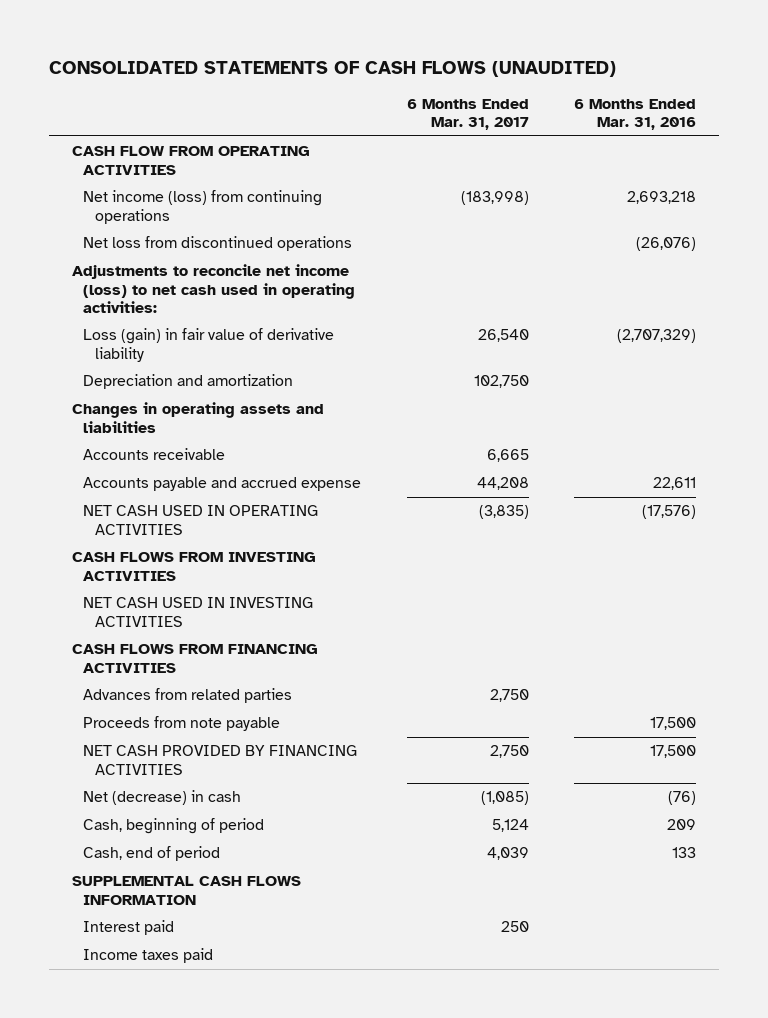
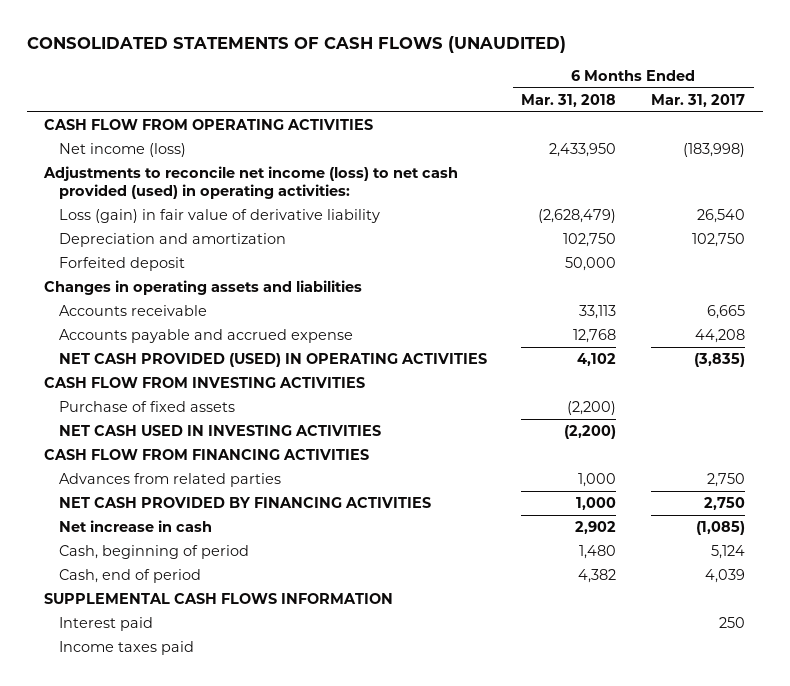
[574,98,697,131] 6 Months Ended Mar. 31, 2016 -> none
none -> [521,93,617,107] Mar. 31, 2018
[83,236,353,252] Net loss from discontinued operations -> none
[83,190,323,224] Net income (loss) from continuing operations -> [58,143,186,158] Net income (loss)
[71,264,356,313] Adjustments to reconcile net income (loss) to net cash used in operating activities: -> [43,166,459,200] Adjustments to reconcile net income (loss) to net cash provided (used) in operating activities:
none -> [58,257,185,272] Forfeited deposit
[83,505,319,535] NET CASH USED IN OPERATING ACTIVITIES -> [58,353,487,368] NET CASH PROVIDED (USED) IN OPERATING ACTIVITIES
[71,552,316,581] CASH FLOWS FROM INVESTING ACTIVITIES -> [44,377,366,389] CASH FLOW FROM INVESTING ACTIVITIES
none -> [58,401,235,413] Purchase of fixed assets
[71,644,318,673] CASH FLOWS FROM FINANCING ACTIVITIES -> [44,449,370,461] CASH FLOW FROM FINANCING ACTIVITIES
[83,716,281,732] Proceeds from note payable -> none
[83,790,242,806] Net (decrease) in cash -> [58,520,212,533] Net increase in cash

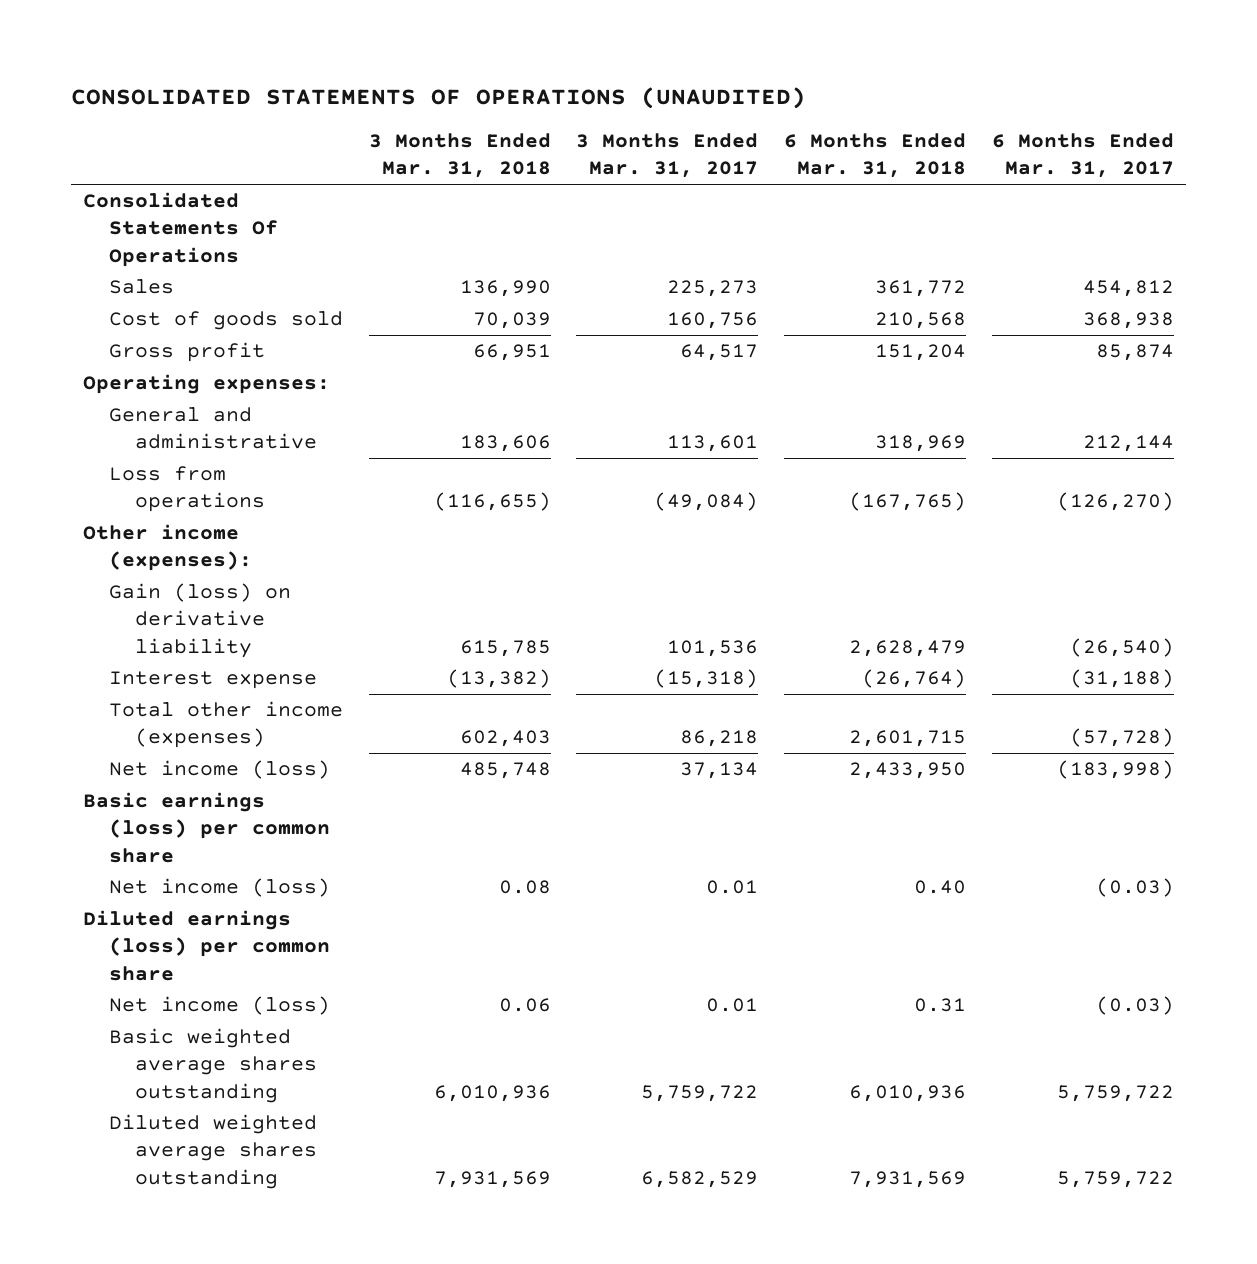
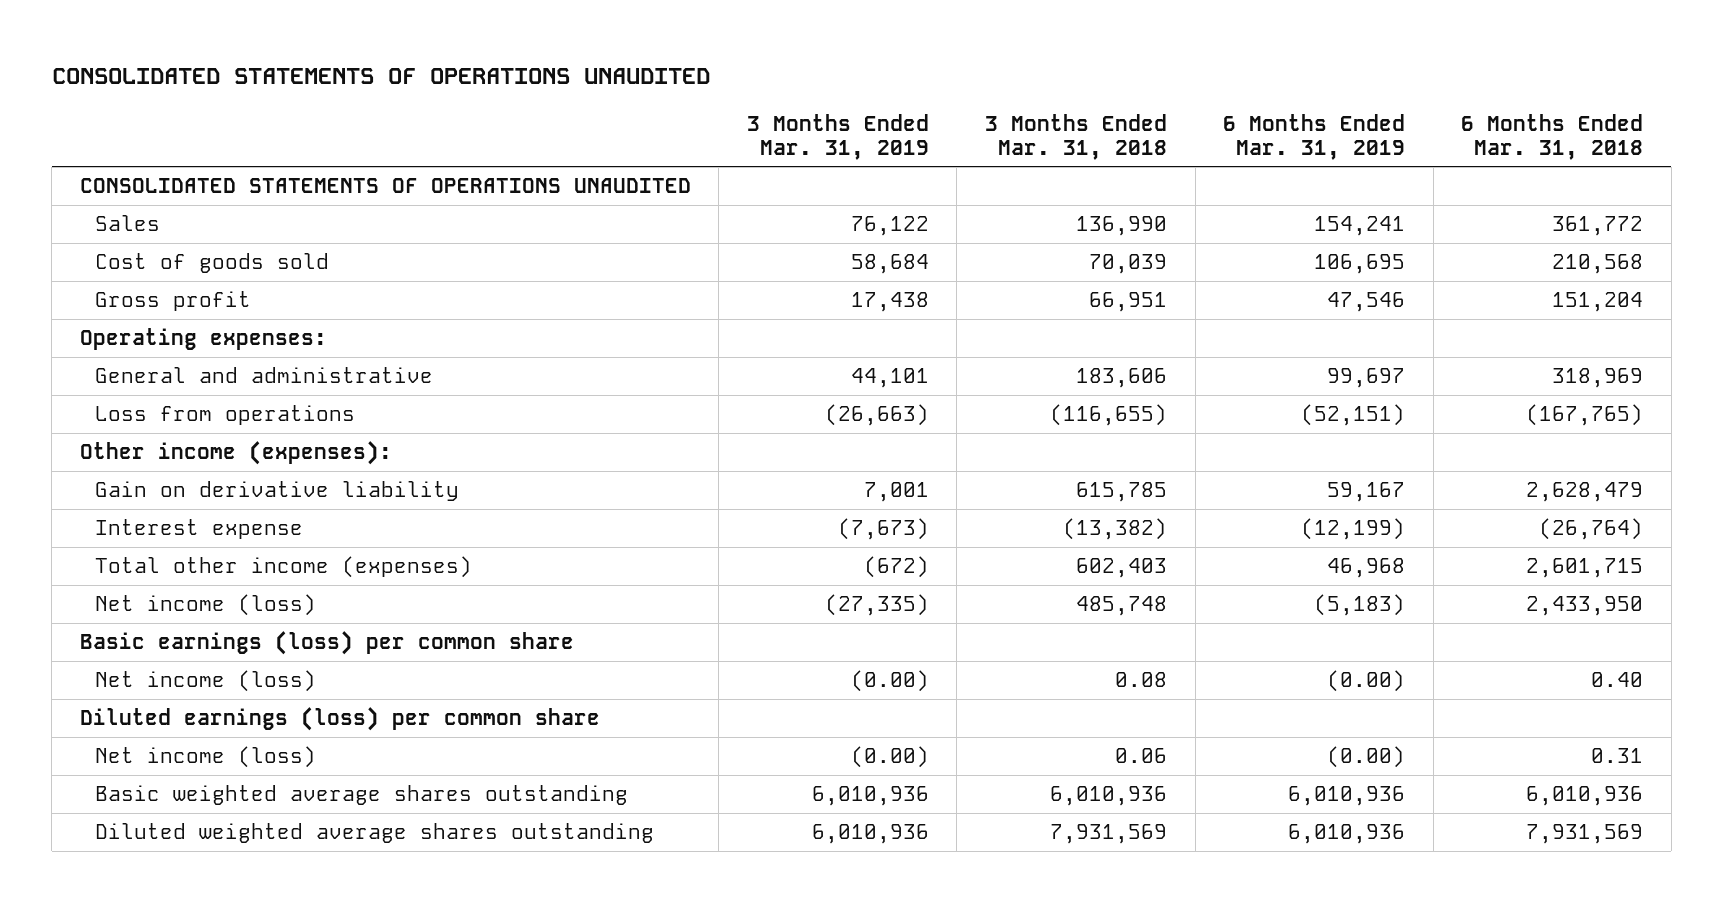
[70,86,806,109] CONSOLIDATED STATEMENTS OF OPERATIONS (UNAUDITED) -> [51,67,710,84] CONSOLIDATED STATEMENTS OF OPERATIONS UNAUDITED
[576,133,759,179] 3 Months Ended Mar. 31, 2017 -> none
[991,133,1174,179] 6 Months Ended Mar. 31, 2017 -> none
none -> [746,113,929,160] 3 Months Ended Mar. 31, 2019
none -> [1223,113,1406,160] 6 Months Ended Mar. 31, 2019
[83,192,279,267] Consolidated Statements Of Operations -> [79,178,691,194] CONSOLIDATED STATEMENTS OF OPERATIONS UNAUDITED
[109,583,292,658] Gain (loss) on derivative liability -> [94,481,459,502] Gain on derivative liability

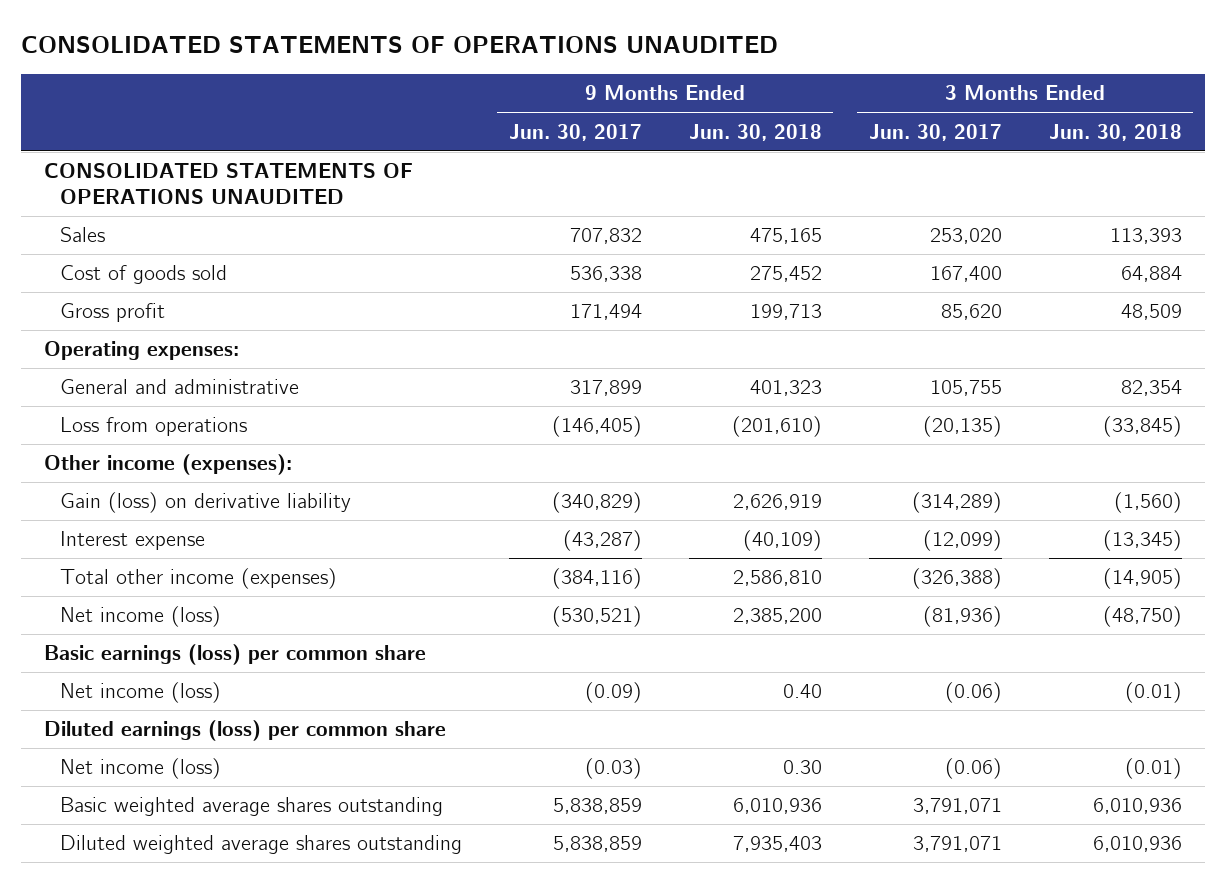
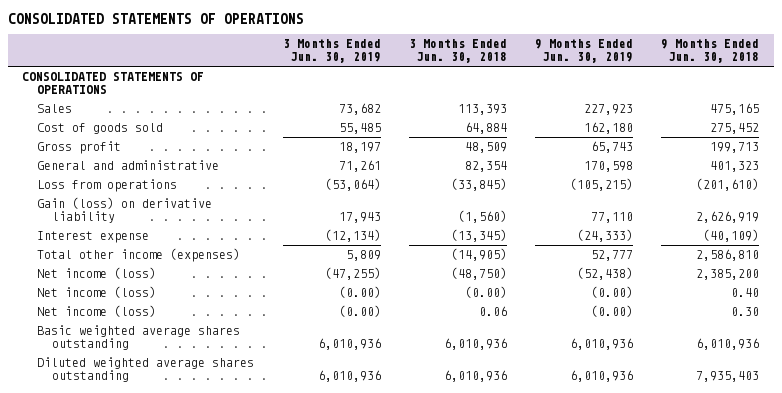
[20,36,778,55] CONSOLIDATED STATEMENTS OF OPERATIONS UNAUDITED -> [8,12,305,24] CONSOLIDATED STATEMENTS OF OPERATIONS
[508,123,642,141] Jun. 30, 2017 -> none
[868,123,1002,141] Jun. 30, 2017 -> none
none -> [282,39,381,63] 3 Months Ended Jun. 30, 2019
none -> [535,39,634,63] 9 Months Ended Jun. 30, 2019
[44,163,414,205] CONSOLIDATED STATEMENTS OF OPERATIONS UNAUDITED -> [22,72,205,95] CONSOLIDATED STATEMENTS OF OPERATIONS
[44,341,240,361] Operating expenses: -> none
[44,454,293,476] Other income (expenses): -> none
[44,644,427,666] Basic earnings (loss) per common share -> none
[44,720,447,742] Diluted earnings (loss) per common share -> none
[1124,682,1182,704] (0.01) -> [464,286,507,299] (0.00)
[1124,758,1182,780] (0.01) -> [478,306,507,317] 0.06

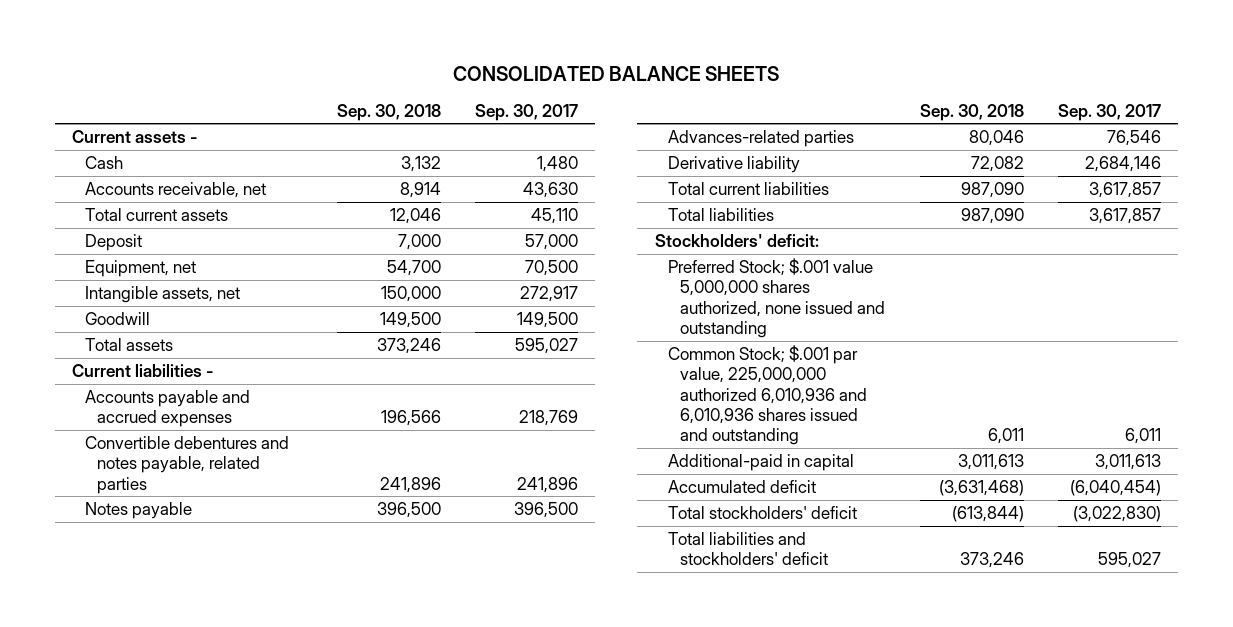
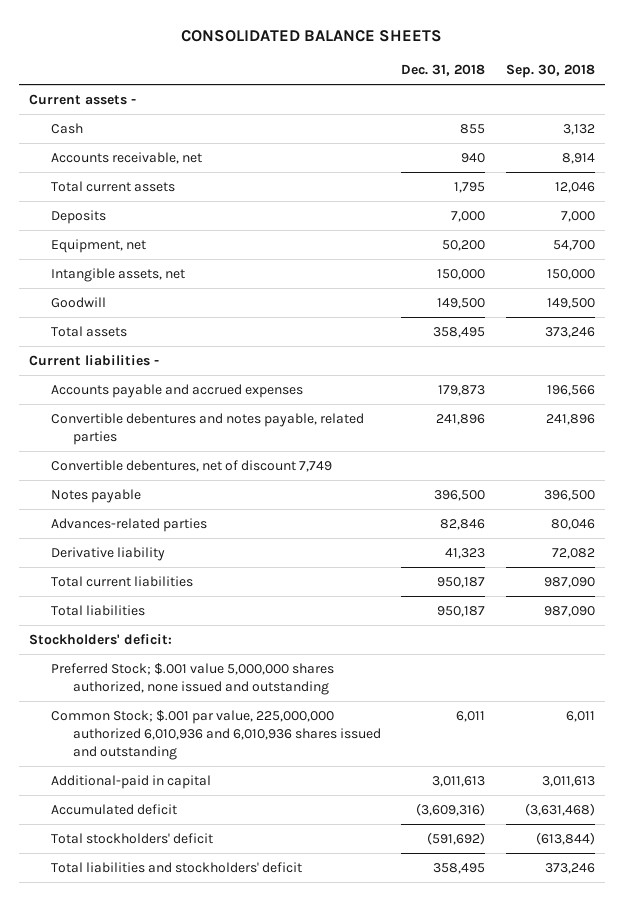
[475,103,579,121] Sep. 30, 2017 -> none
none -> [401,64,486,77] Dec. 31, 2018
[84,234,142,252] Deposit -> [51,209,107,224] Deposits
none -> [51,459,333,472] Convertible debentures, net of discount 7,749

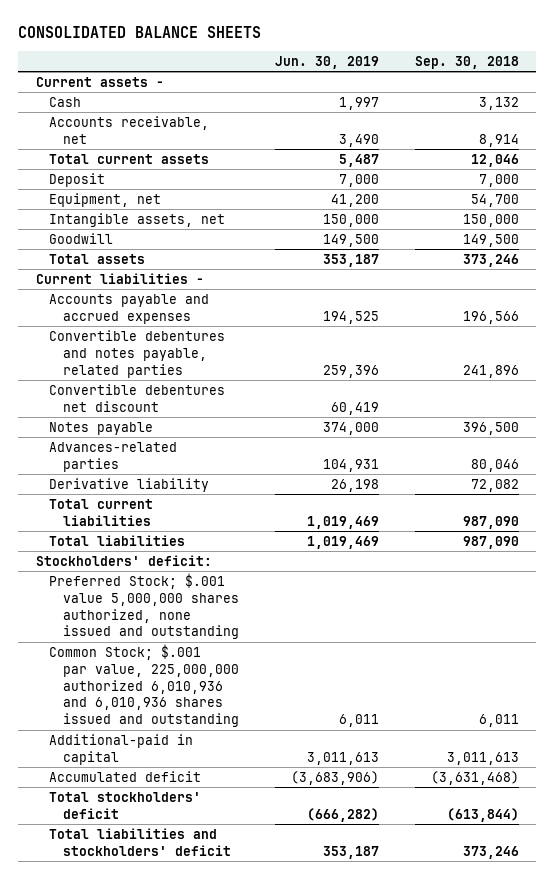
[401,64,486,77] Dec. 31, 2018 -> none
none -> [274,56,379,70] Jun. 30, 2019
[51,209,107,224] Deposits -> [49,172,106,187] Deposit
[51,459,333,472] Convertible debentures, net of discount 7,749 -> [49,383,226,412] Convertible debentures net discount

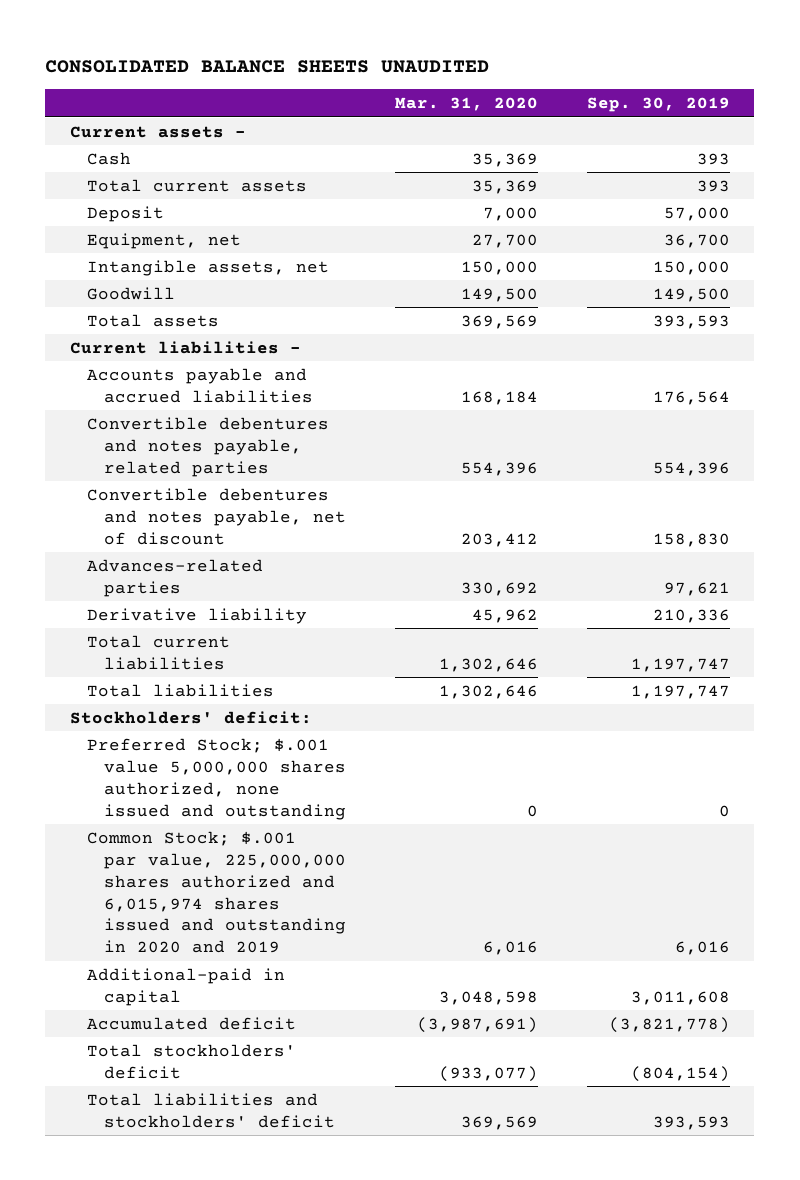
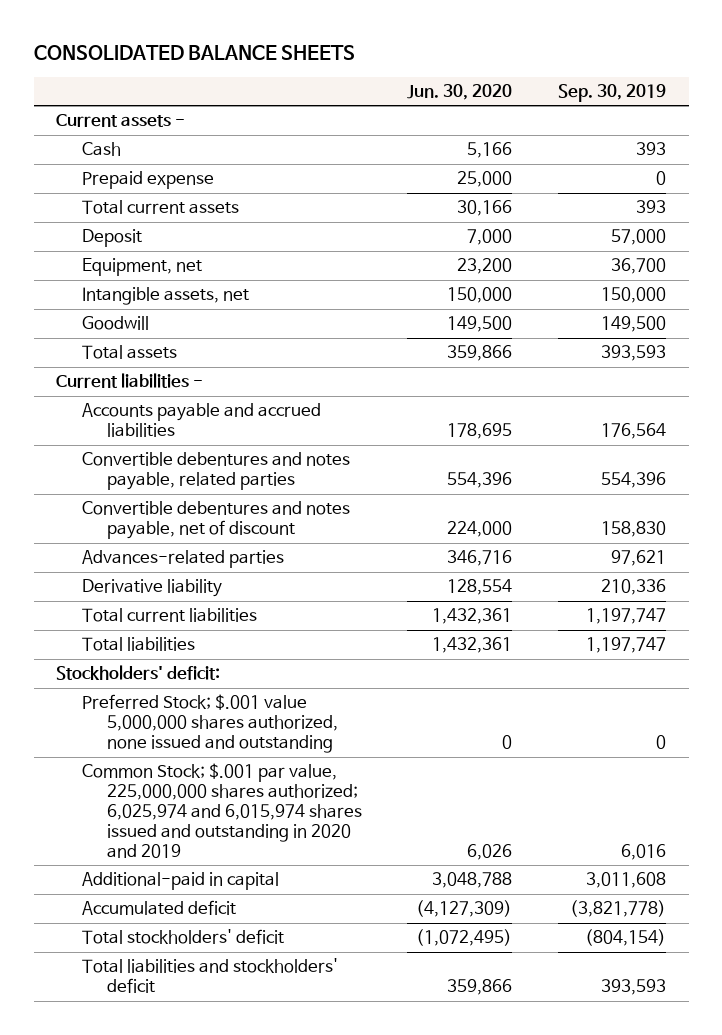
[45,59,490,73] CONSOLIDATED BALANCE SHEETS UNAUDITED -> [33,44,355,60] CONSOLIDATED BALANCE SHEETS
[394,96,538,111] Mar. 31, 2020 -> none
none -> [407,84,513,101] Jun. 30, 2020
none -> [81,171,214,190] Prepaid expense
[86,830,346,954] Common Stock; $.001 par value, 225,000,000 shares authorized and 6,015,974 shares issued and outstanding in 2020 and 2019 -> [81,763,363,858] Common Stock; $.001 par value, 225,000,000 shares authorized; 6,025,974 and 6,015,974 shares issued and outstanding in 2020 and 2019

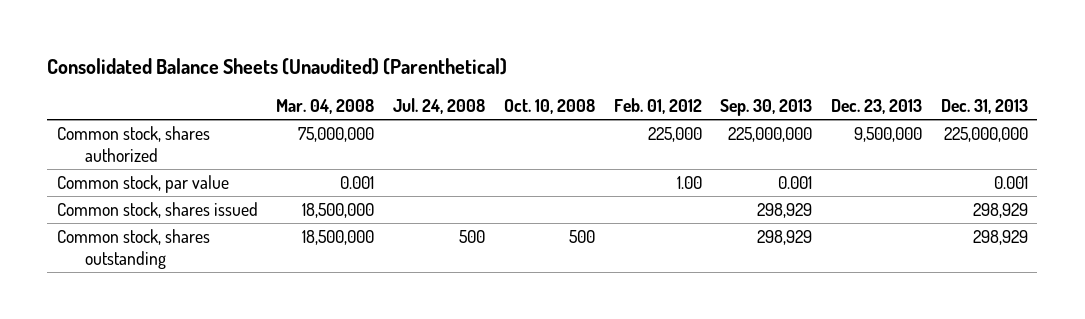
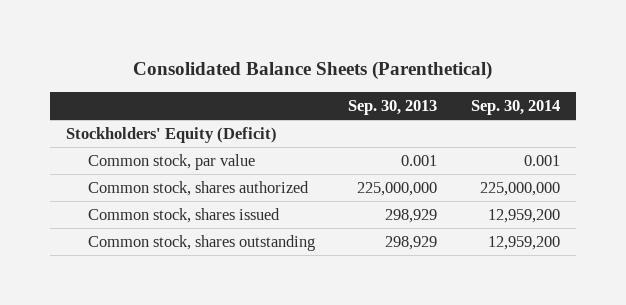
[47,58,508,76] Consolidated Balance Sheets (Unaudited) (Parenthetical) -> [132,61,492,81] Consolidated Balance Sheets (Parenthetical)
[276,98,375,114] Mar. 04, 2008 -> none
[393,97,486,114] Jul. 24, 2008 -> none
[503,98,595,114] Oct. 10, 2008 -> none
[613,97,702,114] Feb. 01, 2012 -> none
[831,98,923,114] Dec. 23, 2013 -> none
[941,98,1029,114] Dec. 31, 2013 -> none
none -> [470,99,560,115] Sep. 30, 2014
none -> [66,127,278,144] Stockholders' Equity (Deficit)
[56,125,210,162] Common stock, shares authorized -> [88,181,310,197] Common stock, shares authorized

